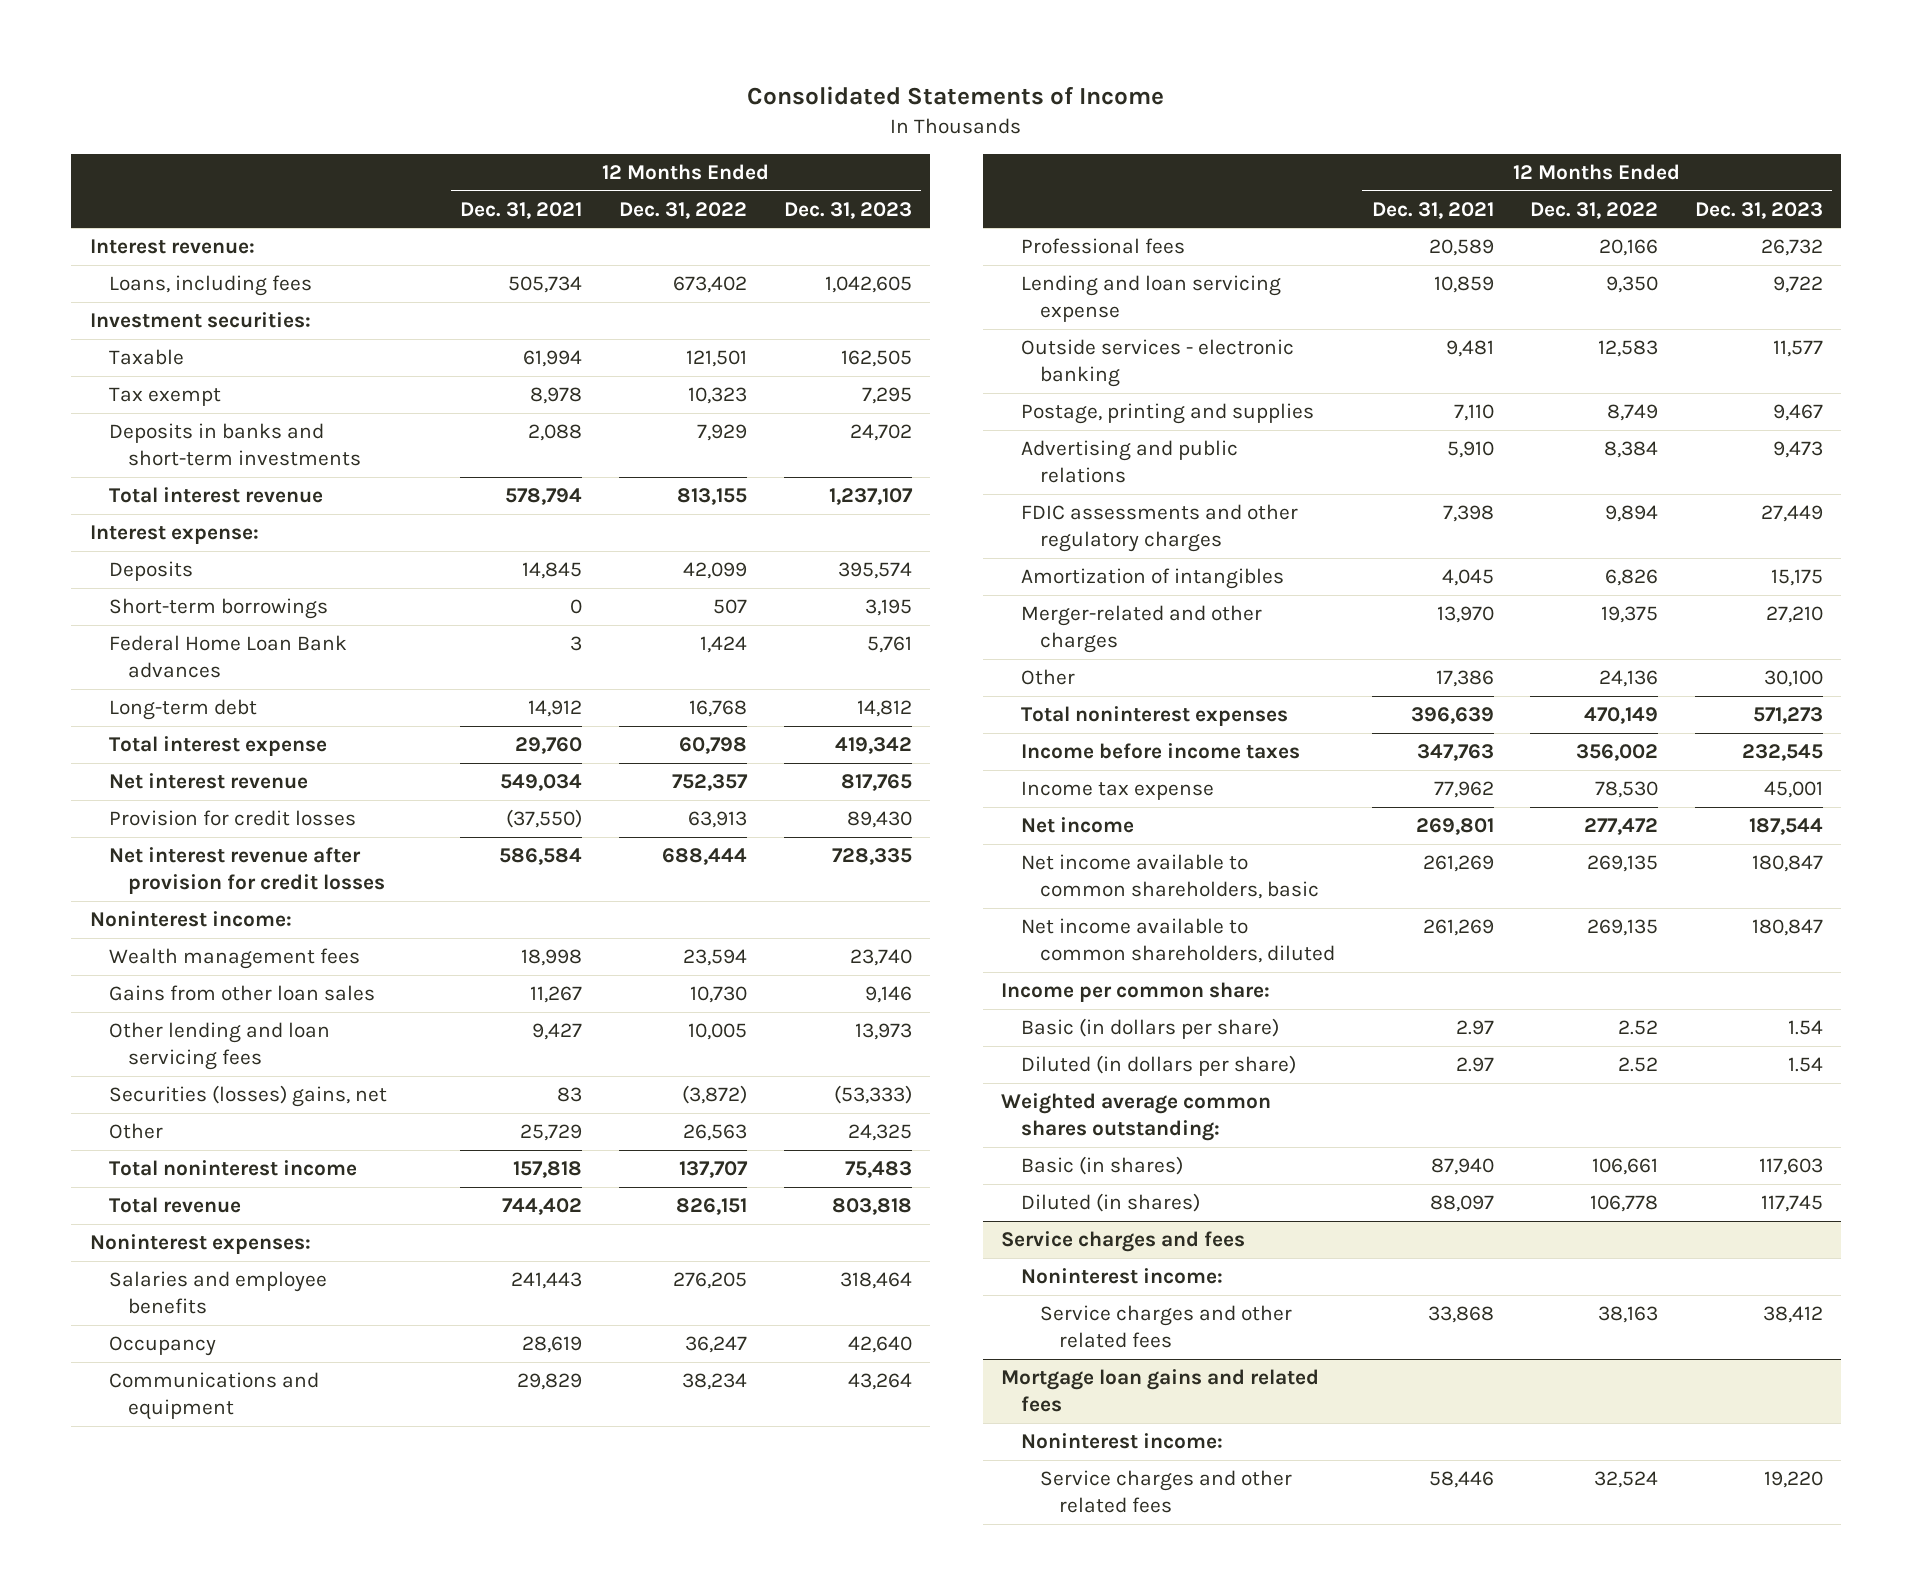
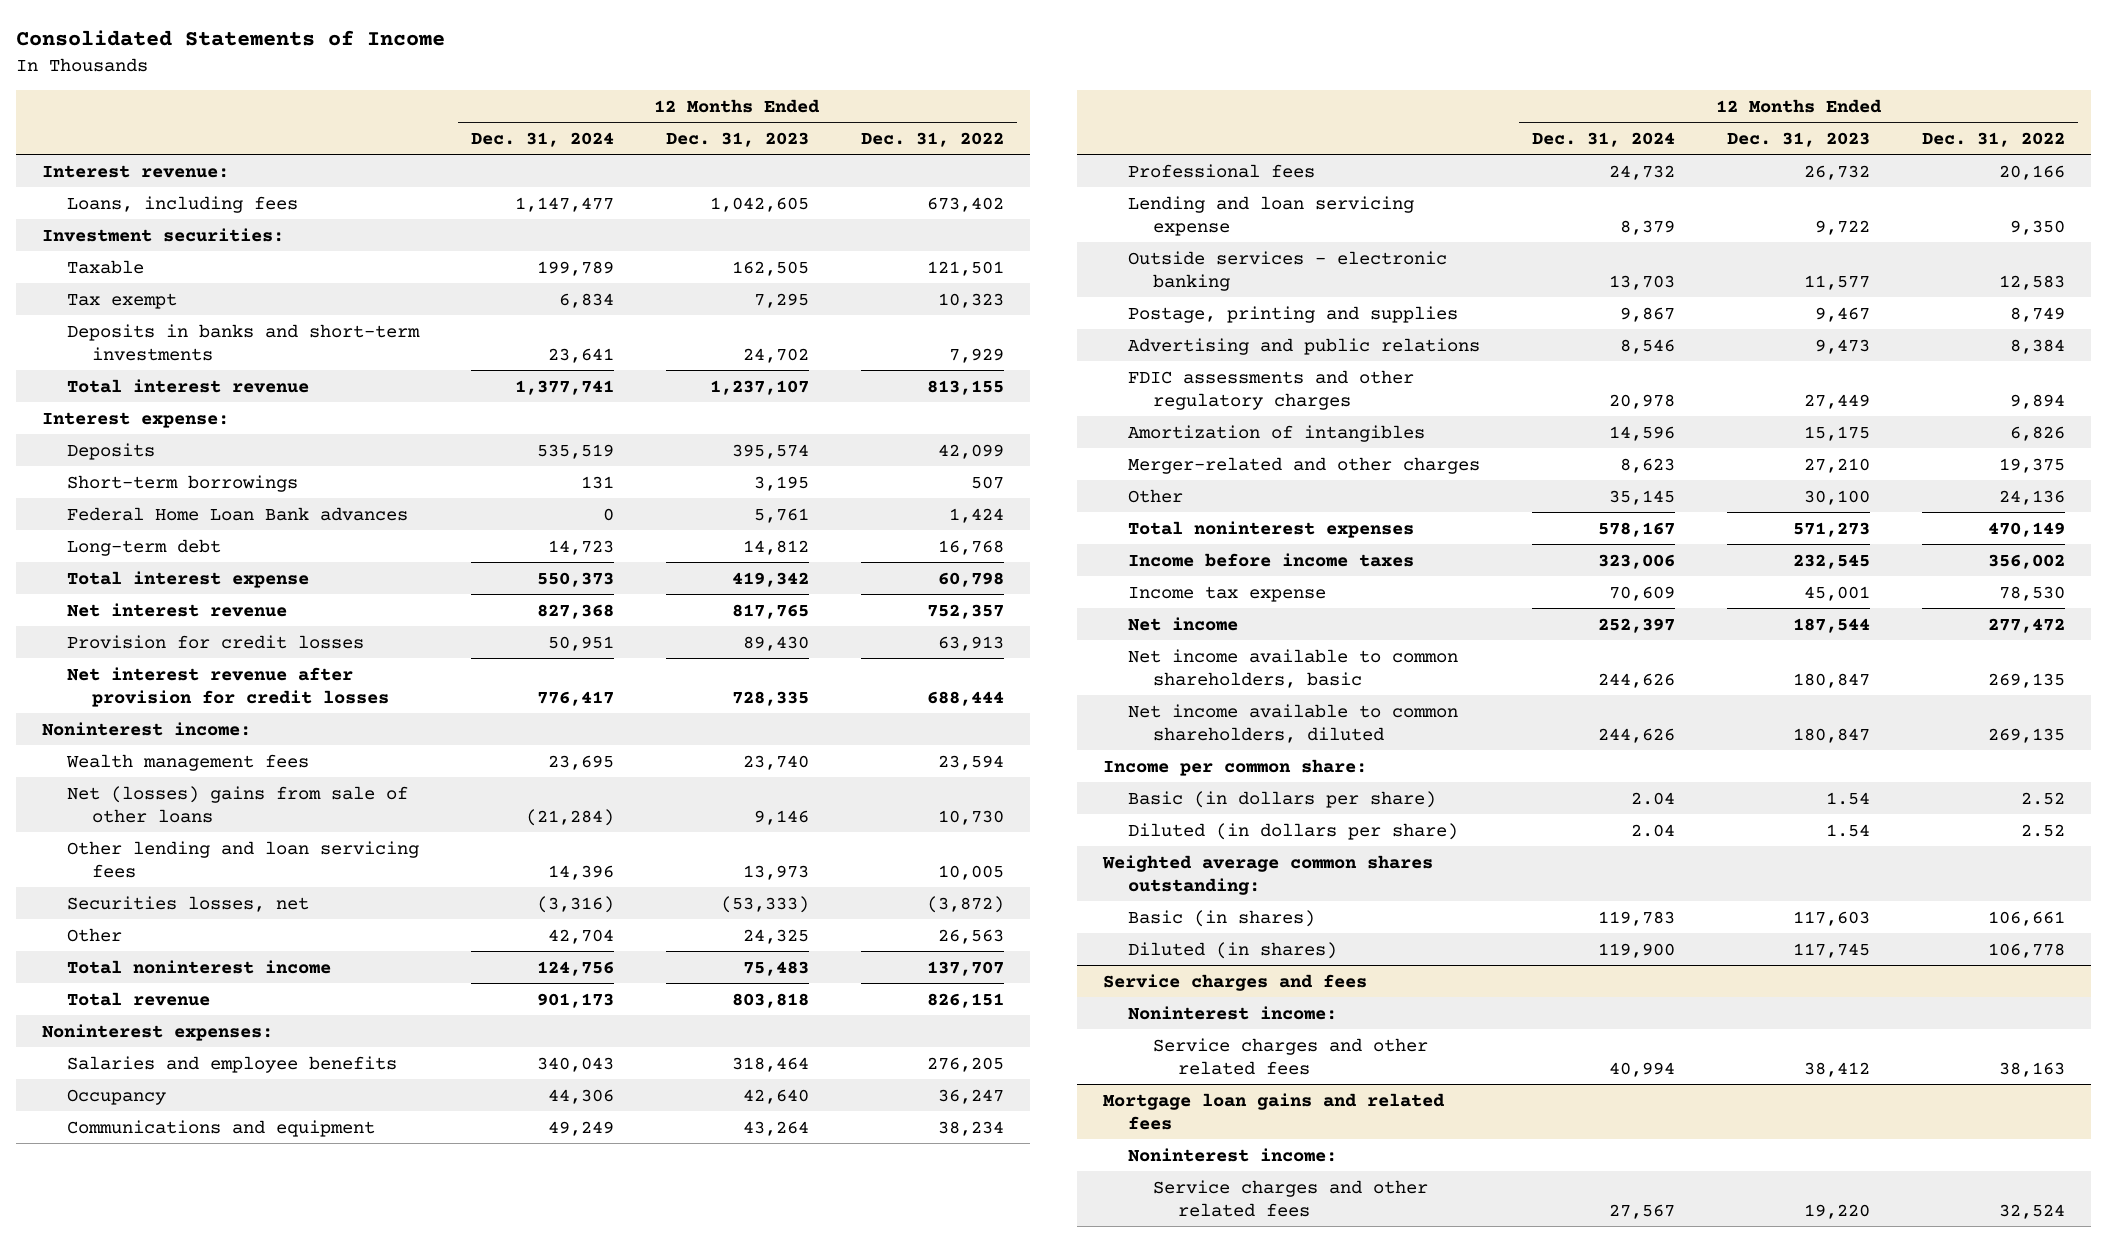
[460,201,583,219] Dec. 31, 2021 -> none
none -> [470,131,614,147] Dec. 31, 2024
[109,985,376,1002] Gains from other loan sales -> [66,785,408,823] Net (losses) gains from sale of other loans
[109,1085,388,1108] Securities (losses) gains, net -> [66,895,309,912] Securities losses, net

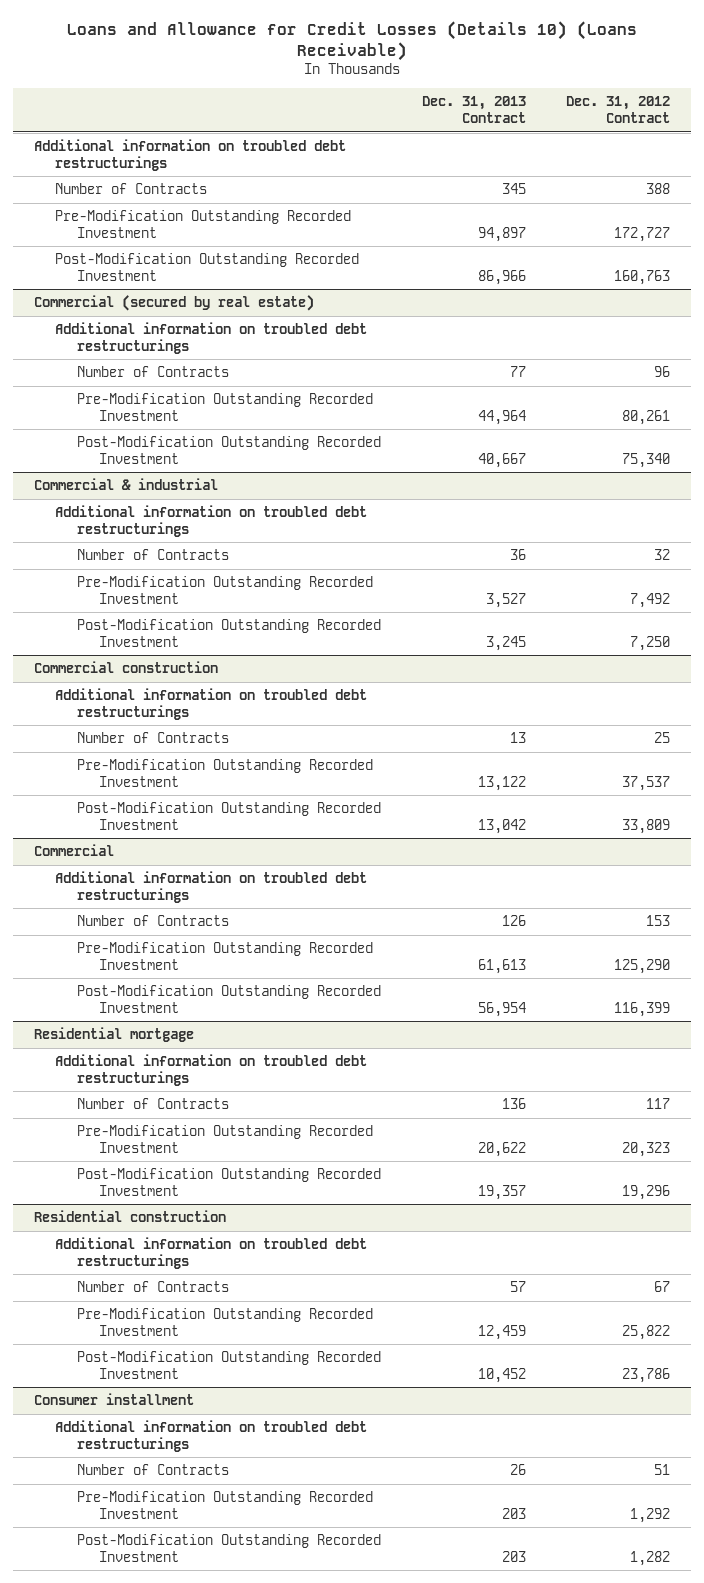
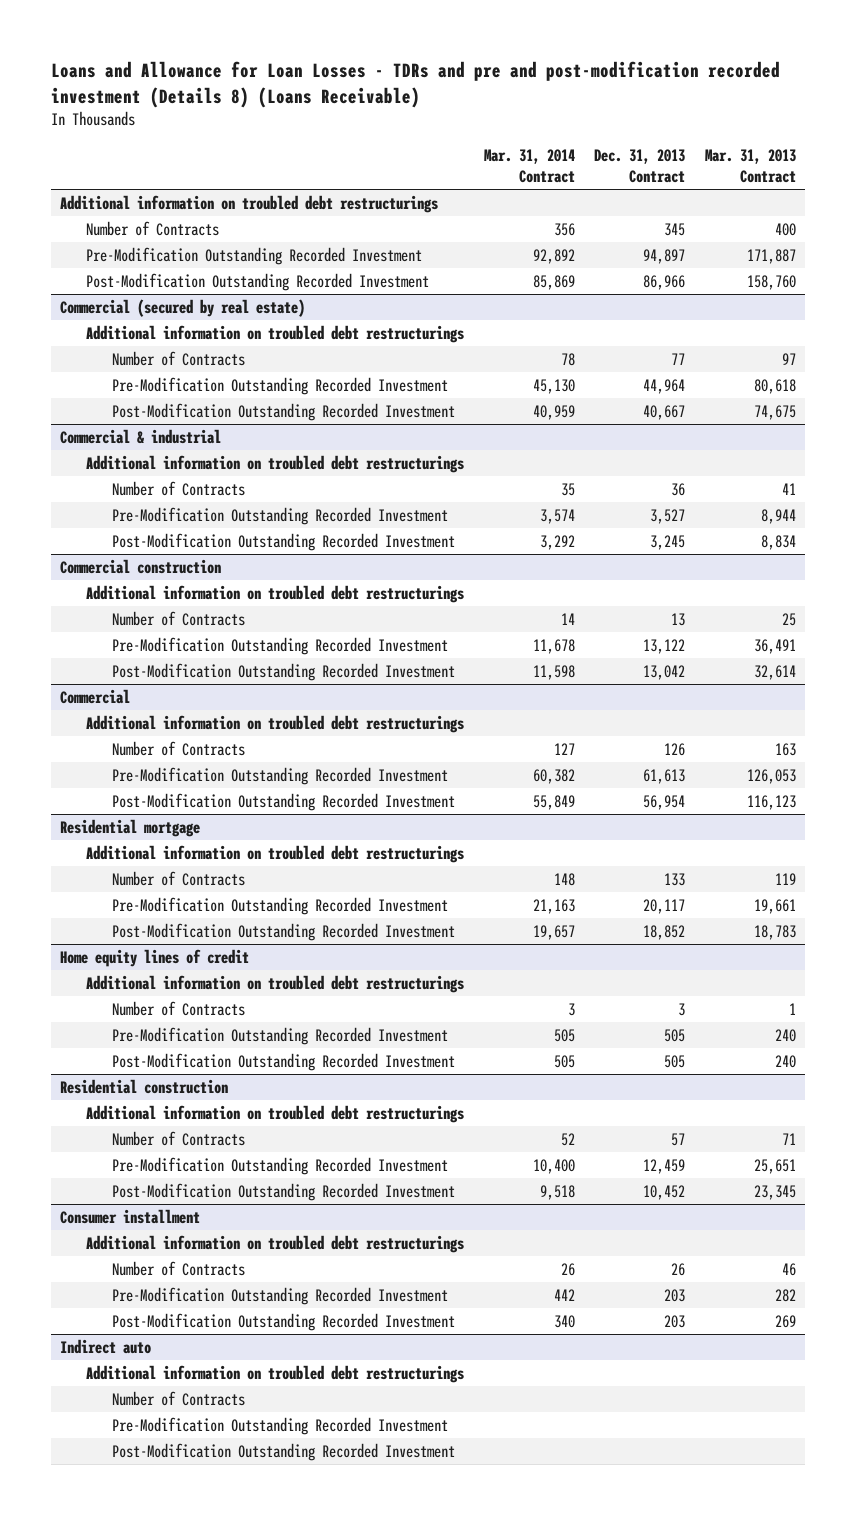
[67,20,638,61] Loans and Allowance for Credit Losses (Details 10) (Loans Receivable) -> [50,60,780,108] Loans and Allowance for Loan Losses - TDRs and pre and post-modification recorded investment (Details 8) (Loans Receivable)
[566,96,671,124] Dec. 31, 2012 Contract -> none
none -> [483,148,575,183] Mar. 31, 2014 Contract
none -> [704,148,796,183] Mar. 31, 2013 Contract
[501,1098,526,1110] 136 -> [664,873,686,887] 133
[477,1141,526,1157] 20,622 -> [643,899,686,915] 20,117
[477,1184,526,1200] 19,357 -> [643,925,686,941] 18,852
none -> [60,949,250,968] Home equity lines of credit
none -> [86,975,465,994] Additional information on troubled debt restructurings
none -> [112,1001,246,1017] Number of Contracts
none -> [112,1027,449,1046] Pre-Modification Outstanding Recorded Investment
none -> [112,1053,456,1072] Post-Modification Outstanding Recorded Investment
none -> [60,1339,152,1355] Indirect auto
none -> [86,1365,465,1384] Additional information on troubled debt restructurings
none -> [112,1391,246,1407] Number of Contracts
none -> [112,1417,449,1436] Pre-Modification Outstanding Recorded Investment
none -> [112,1443,456,1462] Post-Modification Outstanding Recorded Investment

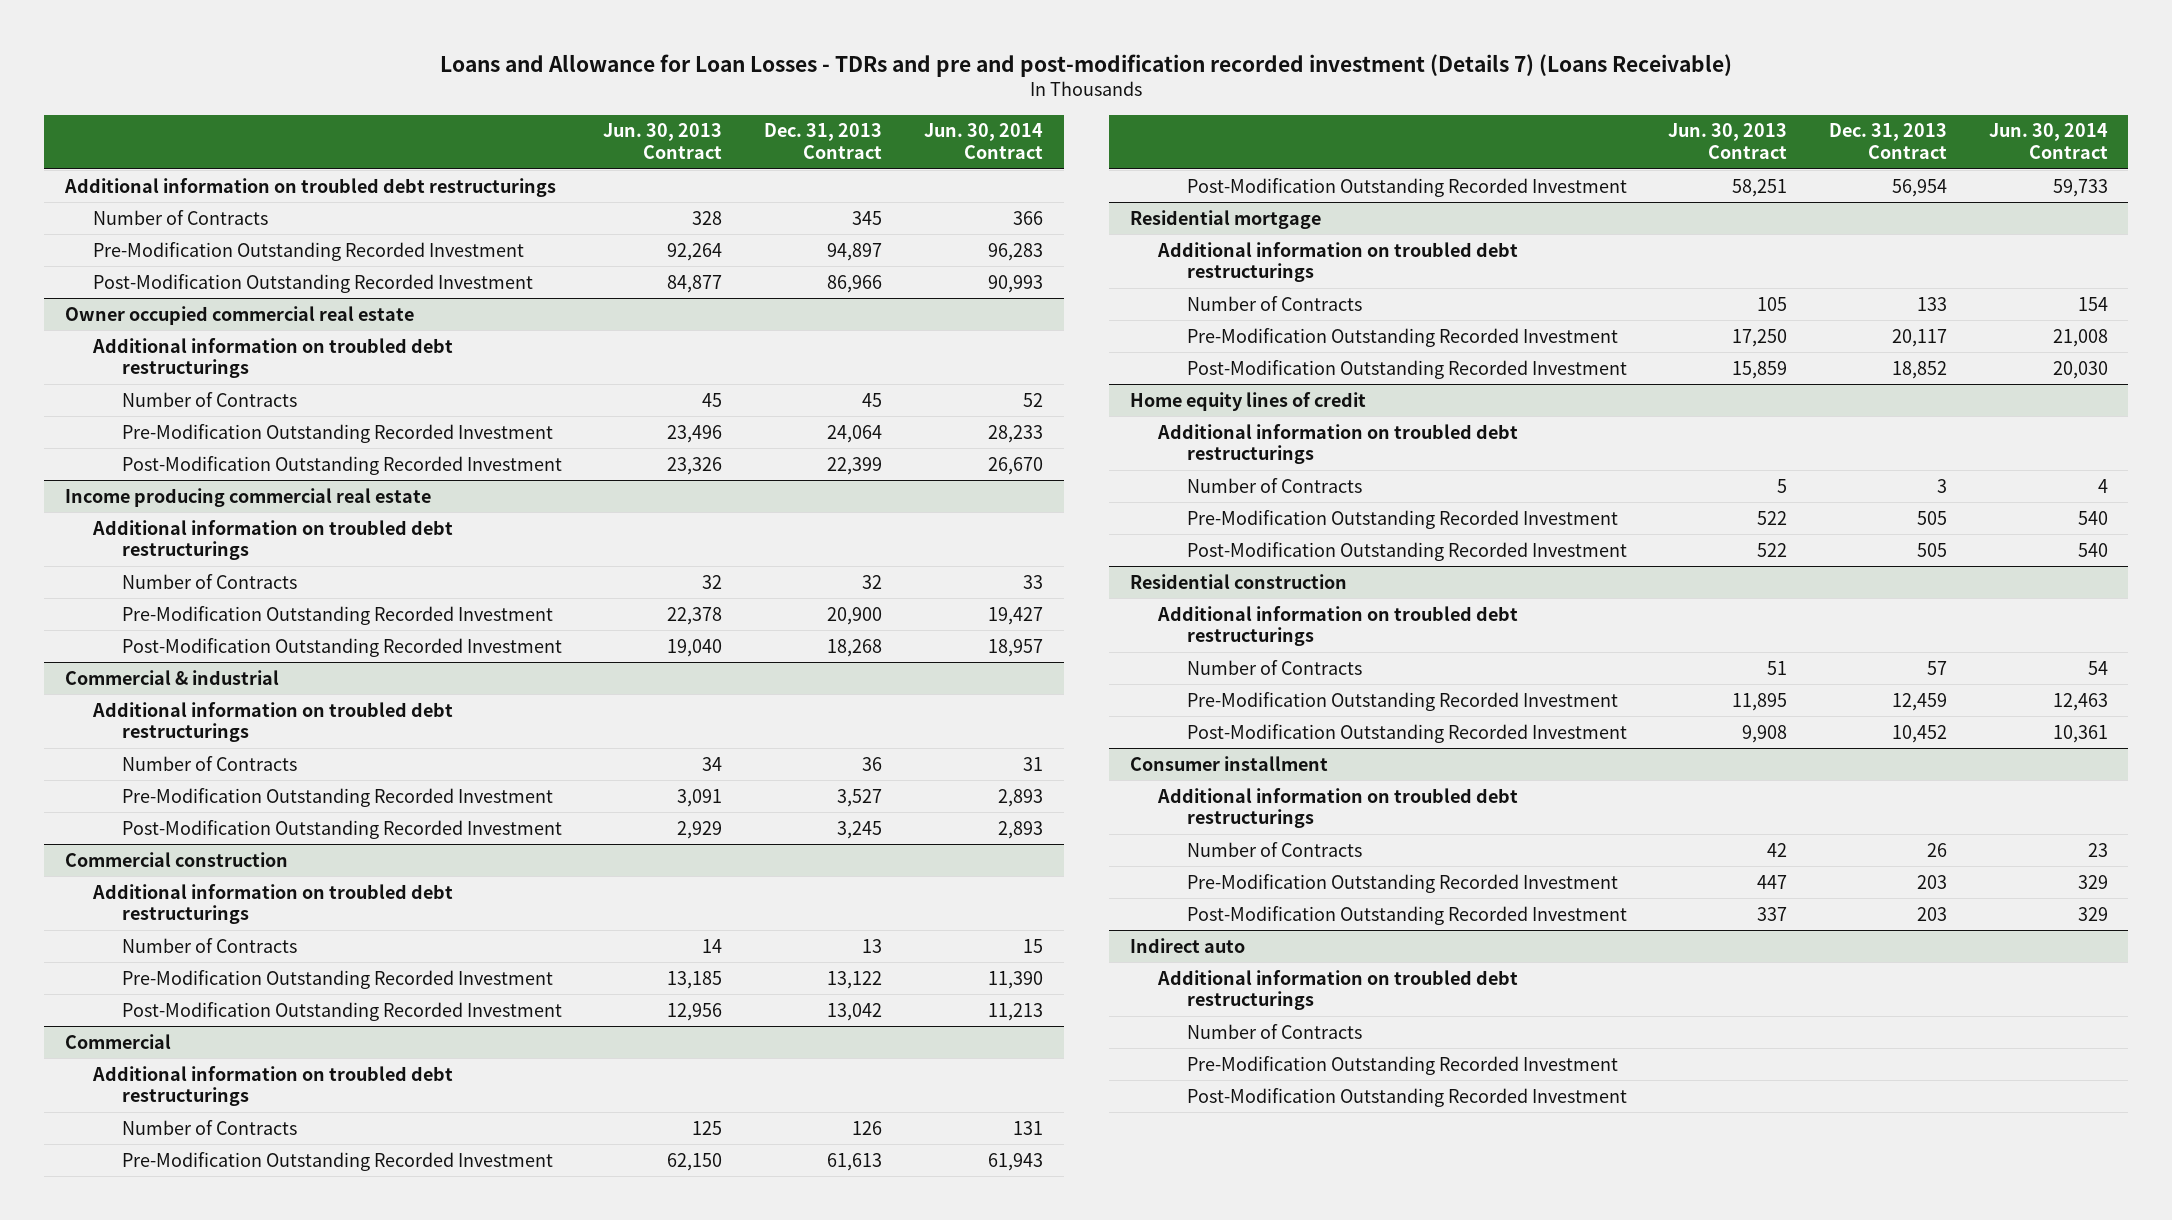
[50,60,780,108] Loans and Allowance for Loan Losses - TDRs and pre and post-modification recorded investment (Details 8) (Loans Receivable) -> [440,54,1733,78] Loans and Allowance for Loan Losses - TDRs and pre and post-modification recorded investment (Details 7) (Loans Receivable)
[483,148,575,183] Mar. 31, 2014 Contract -> none
[704,148,796,183] Mar. 31, 2013 Contract -> none
none -> [603,123,723,160] Jun. 30, 2013 Contract
none -> [923,123,1043,160] Jun. 30, 2014 Contract
[60,299,306,318] Commercial (secured by real estate) -> none
none -> [64,305,414,325] Owner occupied commercial real estate
[671,353,686,366] 77 -> [862,392,883,407] 45
[643,379,686,395] 44,964 -> [827,424,883,443] 24,064
[643,405,686,421] 40,667 -> [827,456,883,475] 22,399
none -> [64,487,431,507] Income producing commercial real estate
none -> [92,519,454,561] Additional information on troubled debt restructurings
none -> [121,573,297,589] Number of Contracts
none -> [121,605,553,625] Pre-Modification Outstanding Recorded Investment
none -> [121,637,562,657] Post-Modification Outstanding Recorded Investment

